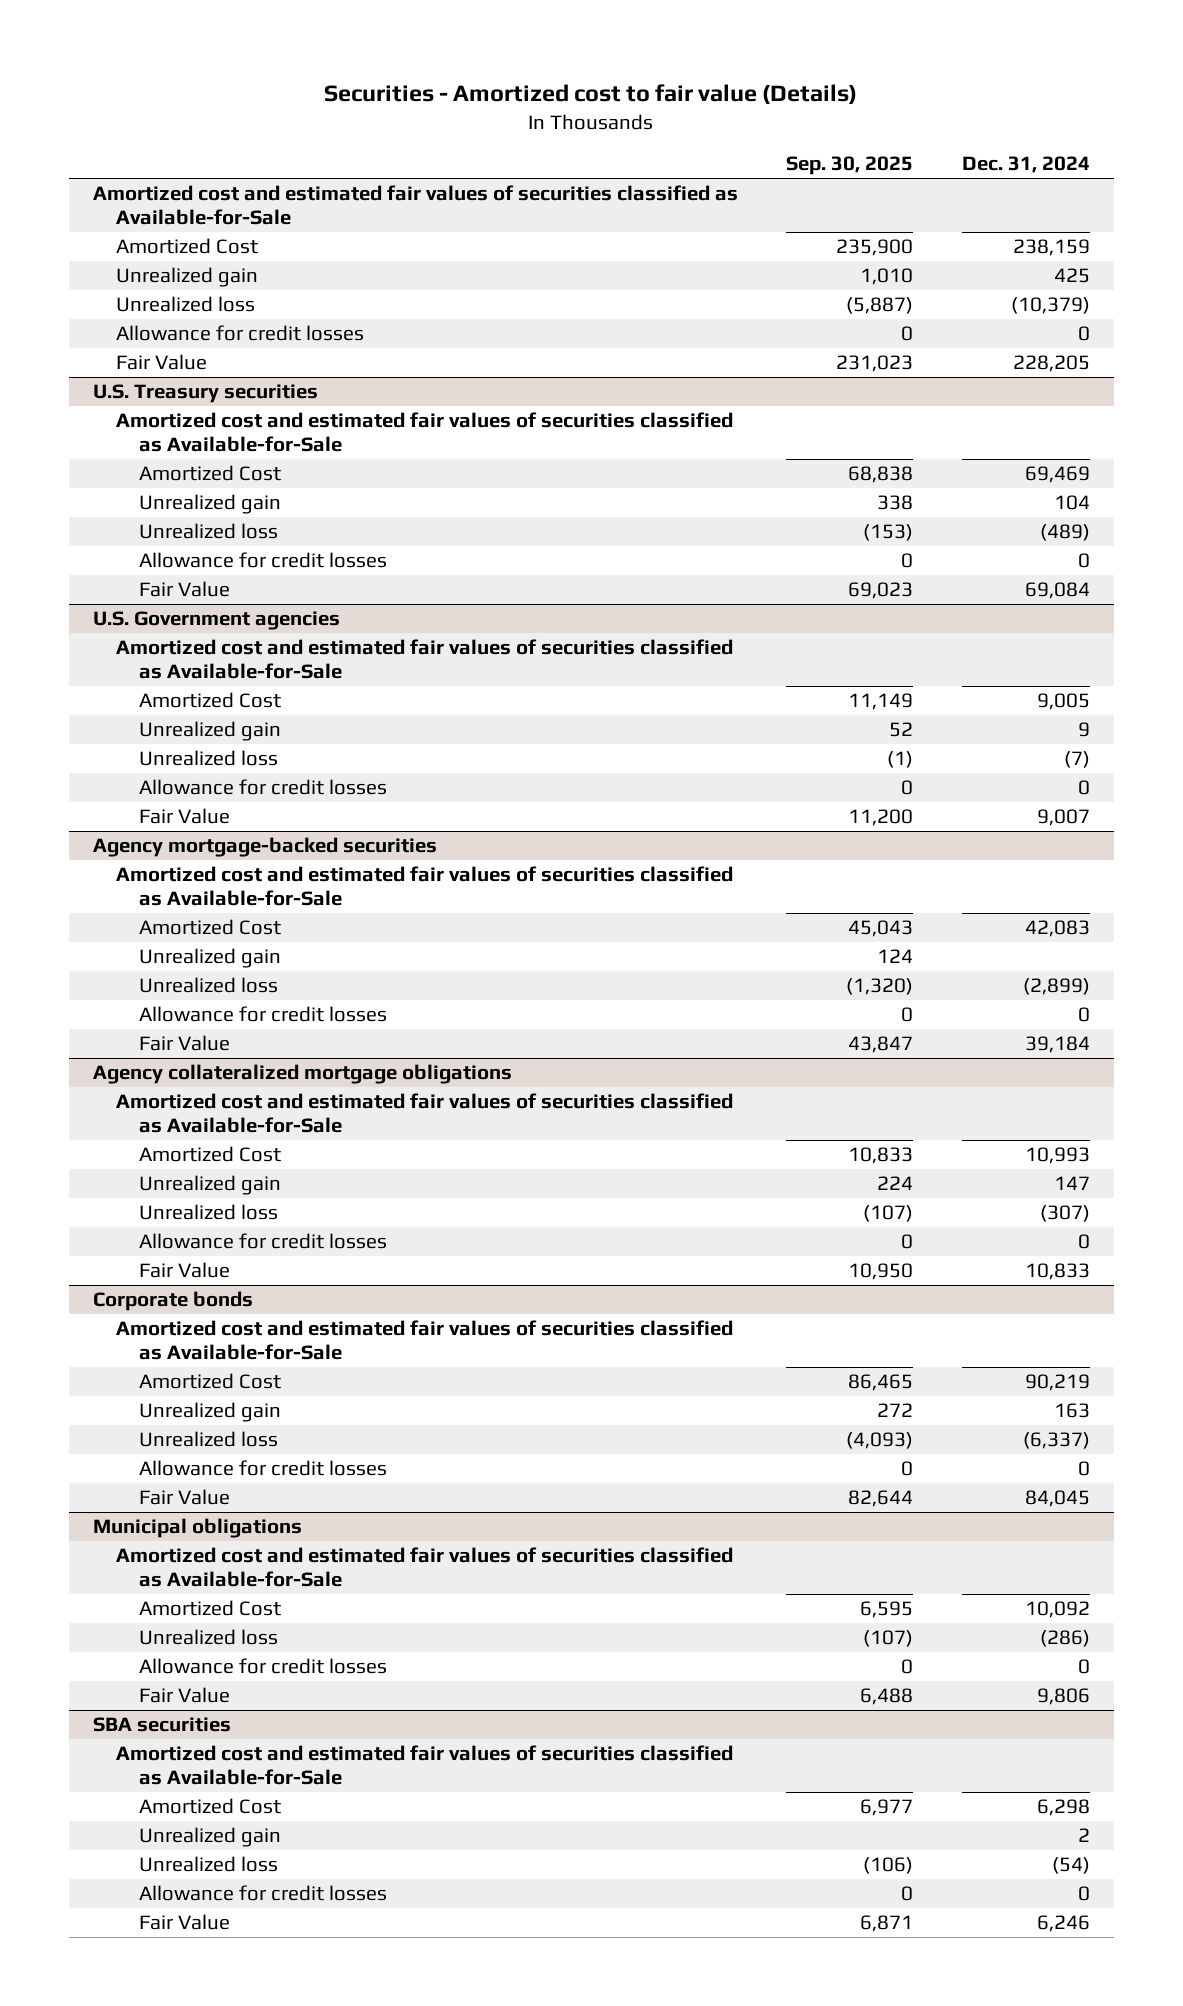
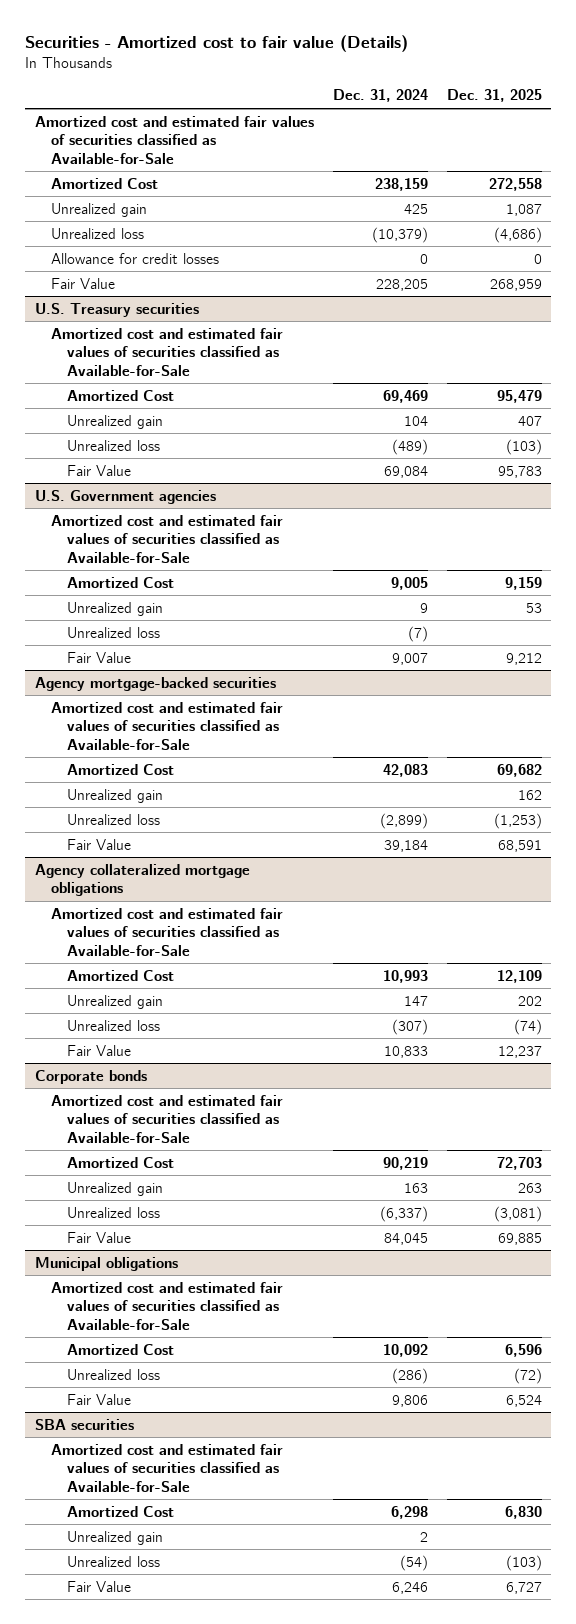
[786,156,914,176] Sep. 30, 2025 -> none
none -> [446,89,542,103] Dec. 31, 2025
[138,552,387,569] Allowance for credit losses -> none
[138,779,387,796] Allowance for credit losses -> none
[138,1006,387,1023] Allowance for credit losses -> none
[138,1233,387,1250] Allowance for credit losses -> none
[138,1460,387,1477] Allowance for credit losses -> none
[138,1658,387,1675] Allowance for credit losses -> none
[138,1885,387,1902] Allowance for credit losses -> none

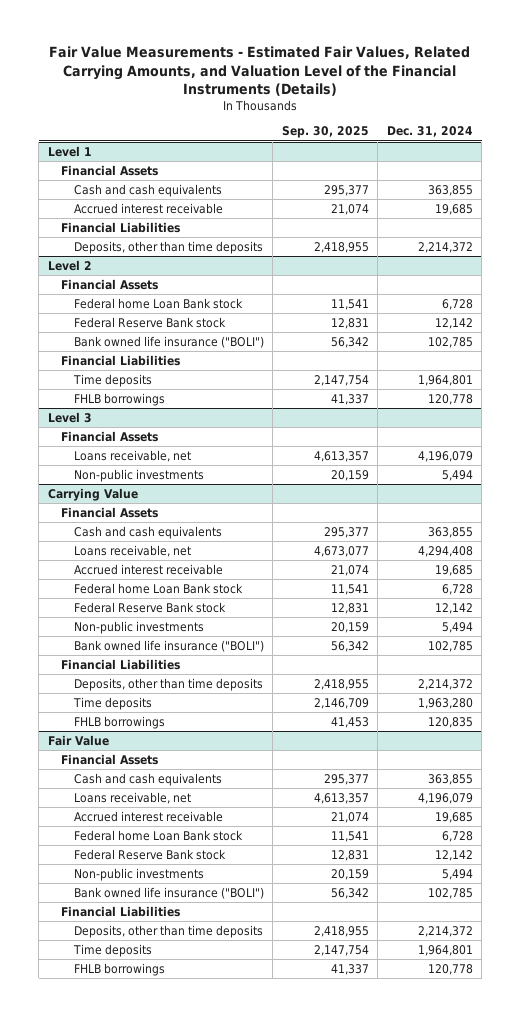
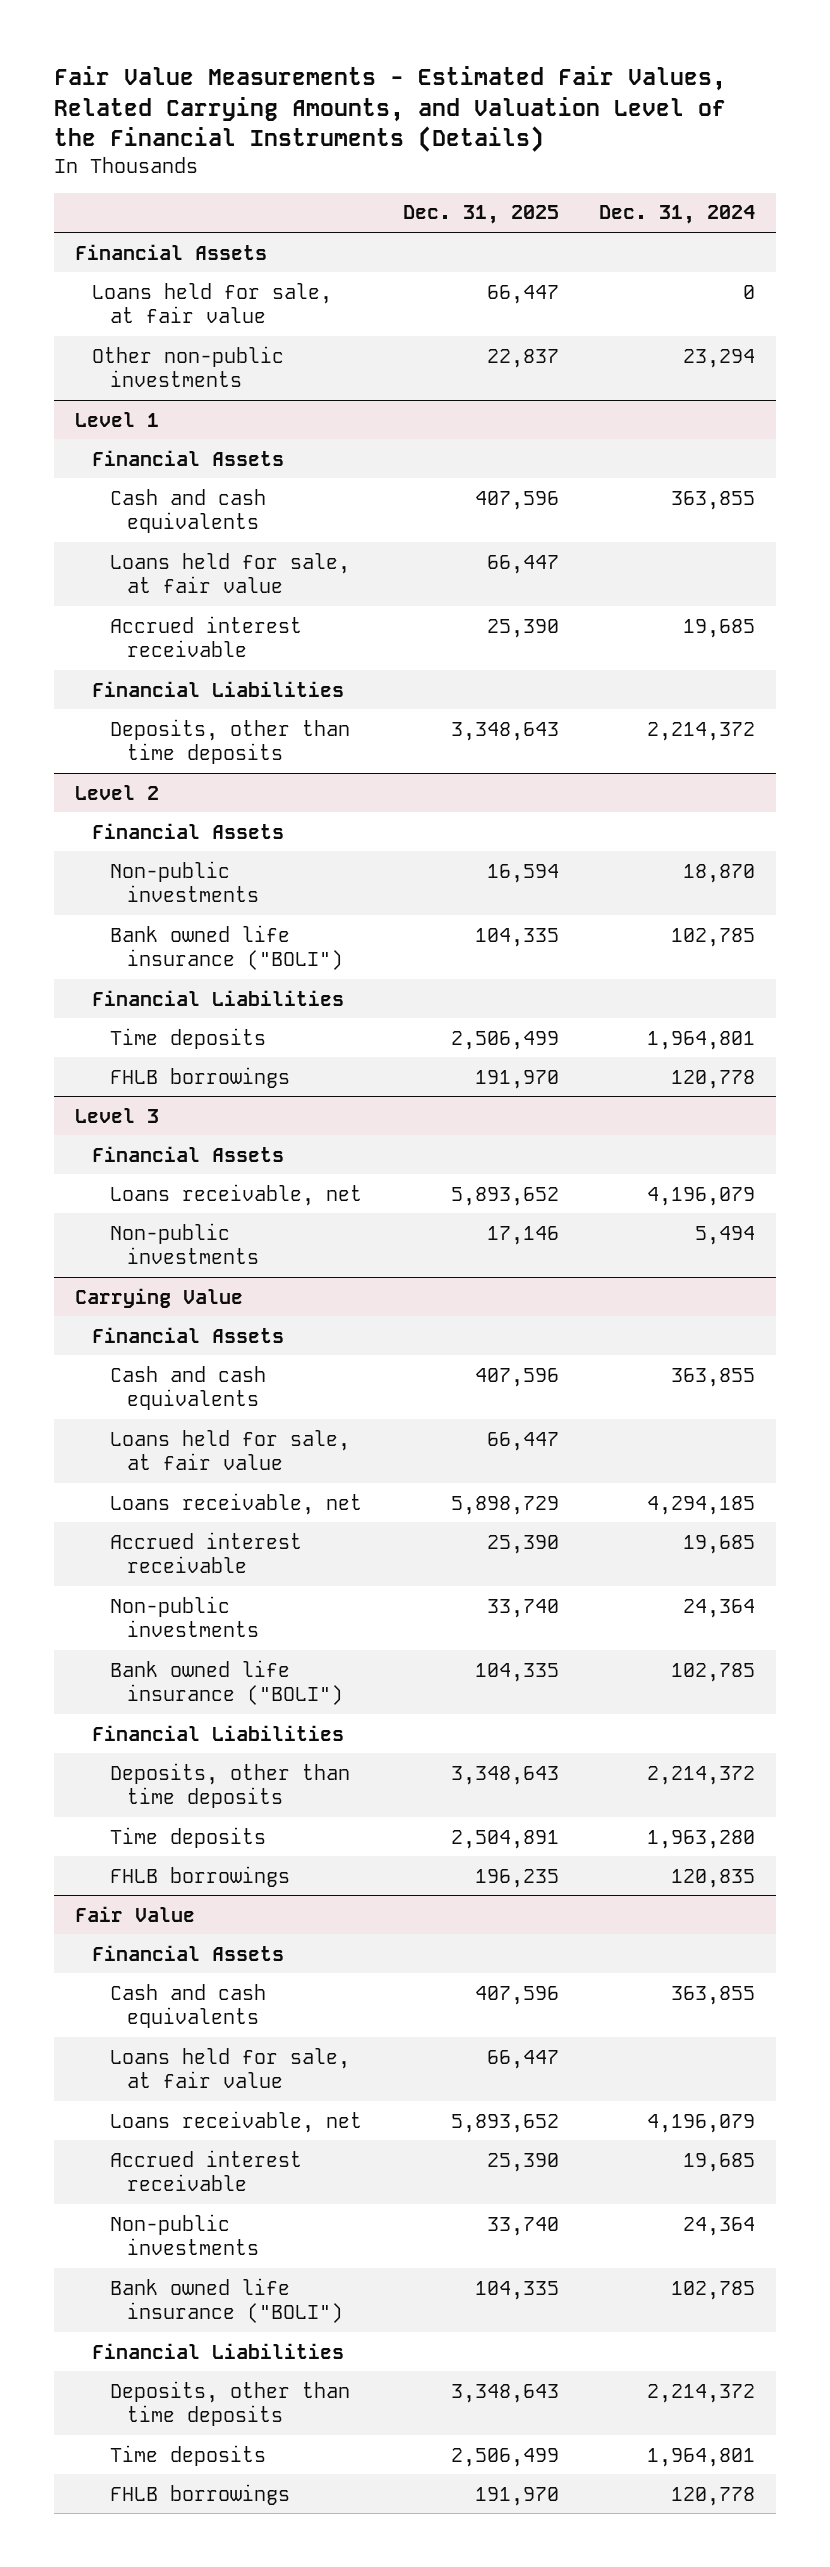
[281,126,369,139] Sep. 30, 2025 -> none
none -> [402,205,559,225] Dec. 31, 2025
none -> [74,243,267,260] Financial Assets
none -> [92,282,333,323] Loans held for sale, at fair value
none -> [92,345,285,387] Other non-public investments
none -> [109,552,350,593] Loans held for sale, at fair value
[74,297,244,309] Federal home Loan Bank stock -> none
[74,316,227,328] Federal Reserve Bank stock -> none
none -> [109,860,260,902] Non-public investments
none -> [109,1429,350,1470] Loans held for sale, at fair value
[417,545,473,557] 4,294,408 -> [647,1495,756,1515] 4,294,185
[74,582,244,594] Federal home Loan Bank stock -> none
[74,601,227,613] Federal Reserve Bank stock -> none
[441,621,473,633] 5,494 -> [683,1598,756,1618] 24,364
none -> [109,2047,350,2088] Loans held for sale, at fair value
[74,829,244,841] Federal home Loan Bank stock -> none
[74,848,227,860] Federal Reserve Bank stock -> none
[441,868,473,880] 5,494 -> [683,2216,756,2236] 24,364

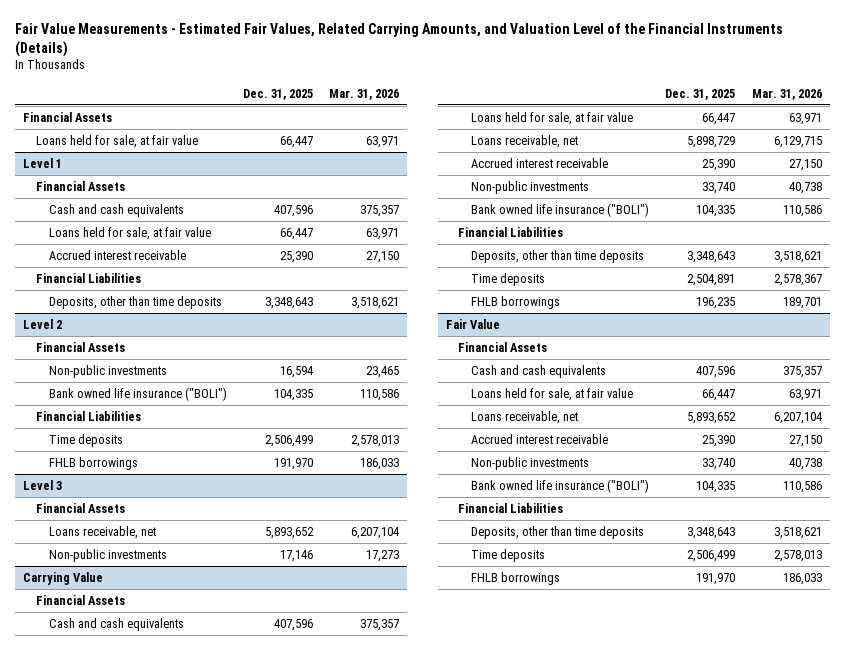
[599,205,756,225] Dec. 31, 2024 -> none
none -> [328,88,399,100] Mar. 31, 2026
[92,345,285,387] Other non-public investments -> none

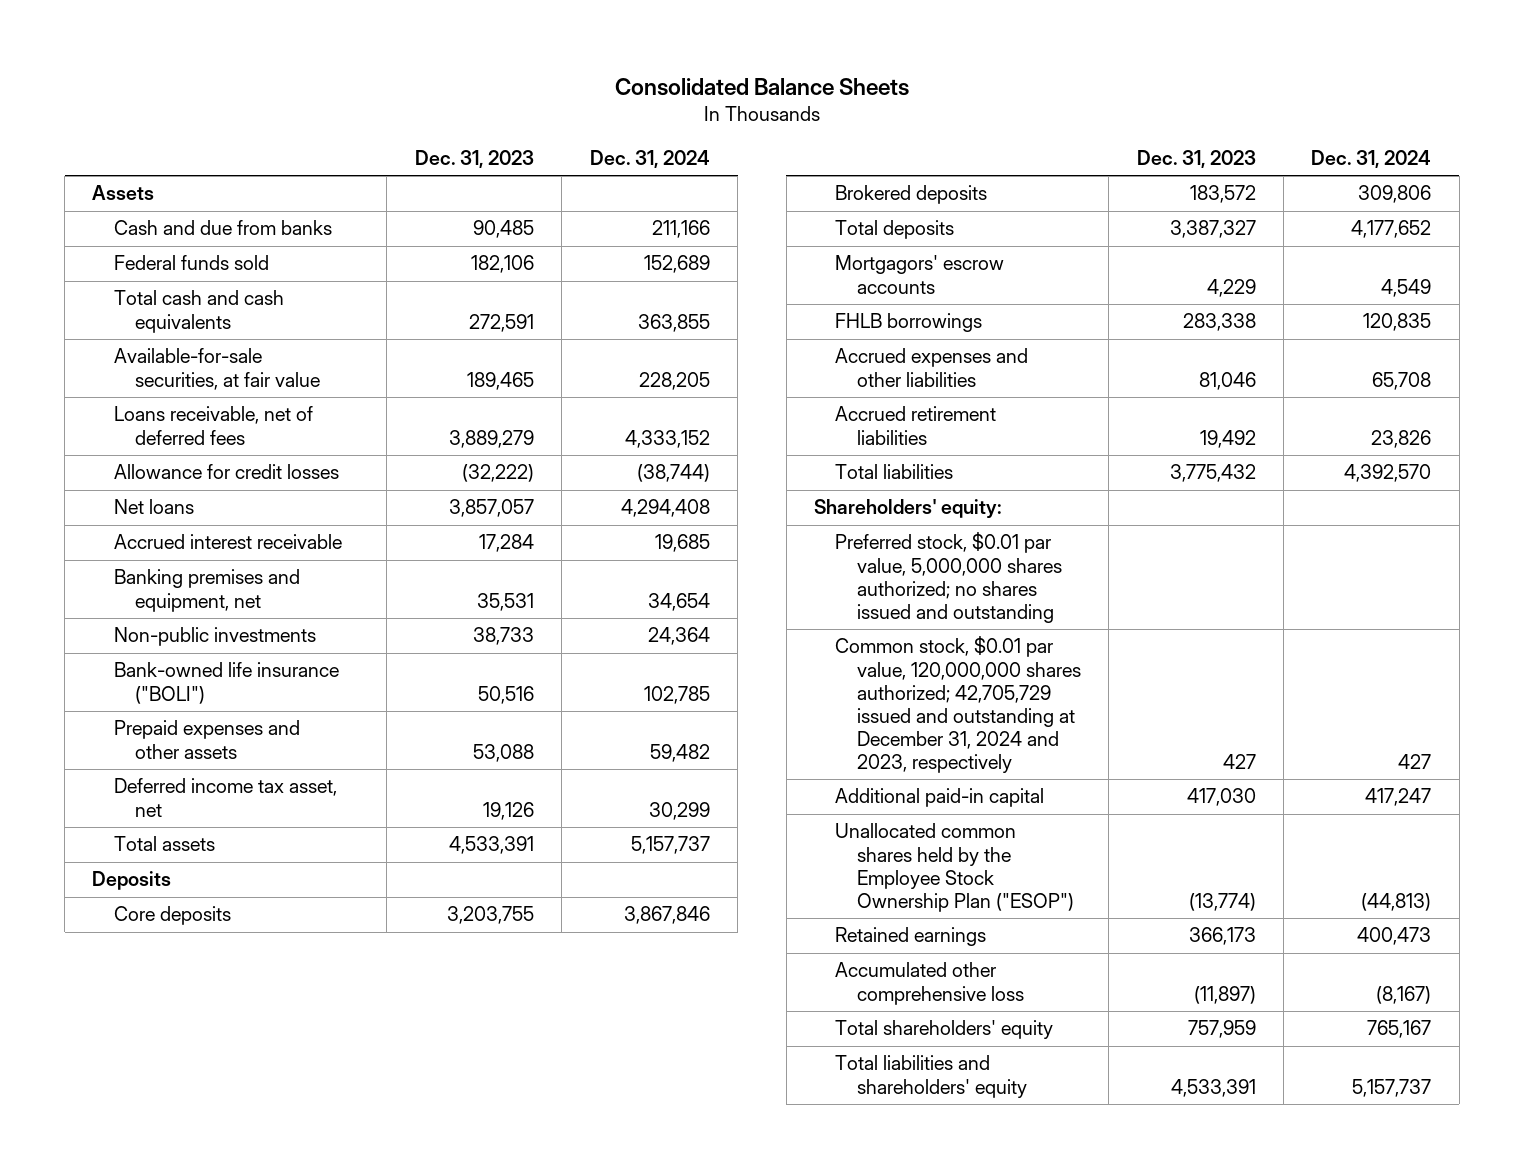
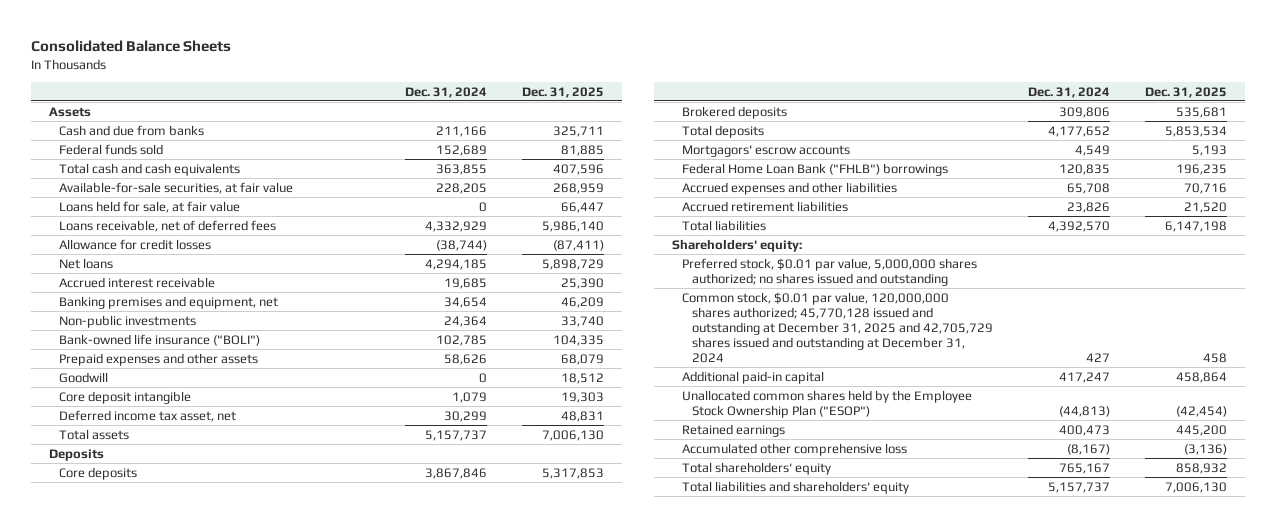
[414,149,534,168] Dec. 31, 2023 -> none
none -> [522,86,605,98] Dec. 31, 2025
none -> [58,200,240,213] Loans held for sale, at fair value
[624,429,710,448] 4,333,152 -> [424,220,487,232] 4,332,929
[620,499,710,518] 4,294,408 -> [424,258,487,270] 4,294,185
[649,743,710,762] 59,482 -> [443,353,487,365] 58,626
none -> [58,371,108,383] Goodwill
none -> [58,390,191,404] Core deposit intangible
[835,313,983,333] FHLB borrowings -> [681,162,948,176] Federal Home Loan Bank ("FHLB") borrowings
[835,636,1081,774] Common stock, $0.01 par value, 120,000,000 shares authorized; 42,705,729 issued and outstanding at December 31, 2024 and 2023, respectively -> [681,291,994,364] Common stock, $0.01 par value, 120,000,000 shares authorized; 45,770,128 issued and outstanding at December 31, 2025 and 42,705,729 shares issued and outstanding at December 31, 2024

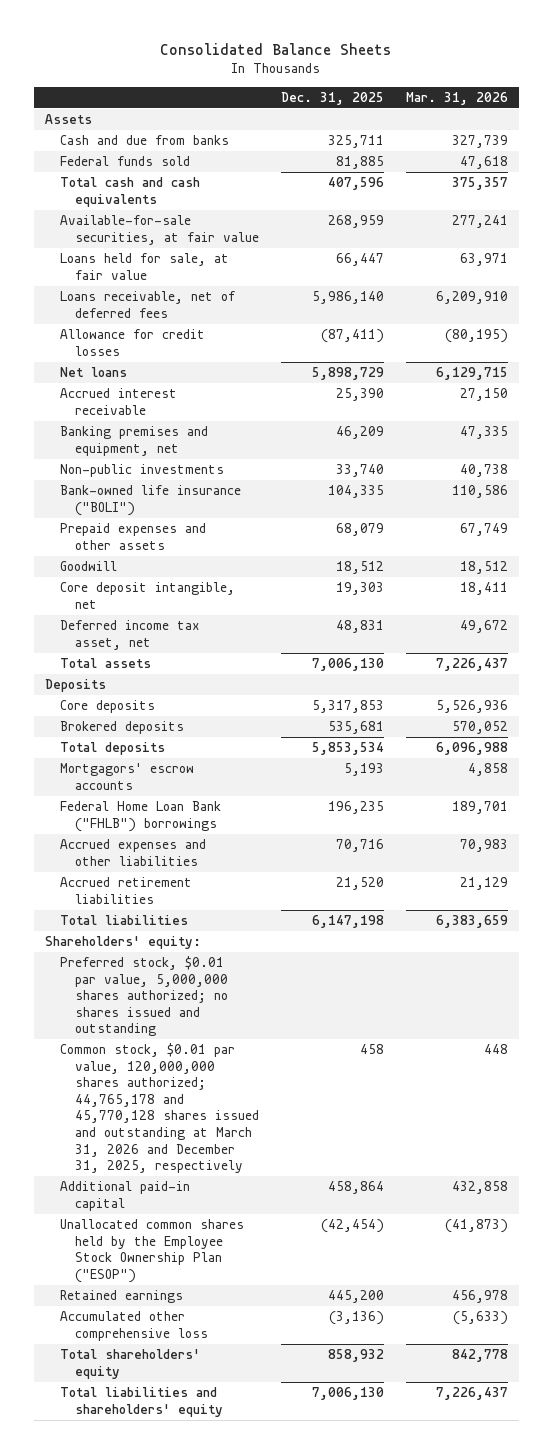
[404,86,487,98] Dec. 31, 2024 -> none
none -> [405,91,508,105] Mar. 31, 2026
[58,390,191,404] Core deposit intangible -> [59,582,235,609] Core deposit intangible, net
[681,291,994,364] Common stock, $0.01 par value, 120,000,000 shares authorized; 45,770,128 issued and outstanding at December 31, 2025 and 42,705,729 shares issued and outstanding at December 31, 2024 -> [59,1043,259,1174] Common stock, $0.01 par value, 120,000,000 shares authorized; 44,765,178 and 45,770,128 shares issued and outstanding at March 31, 2026 and December 31, 2025, respectively

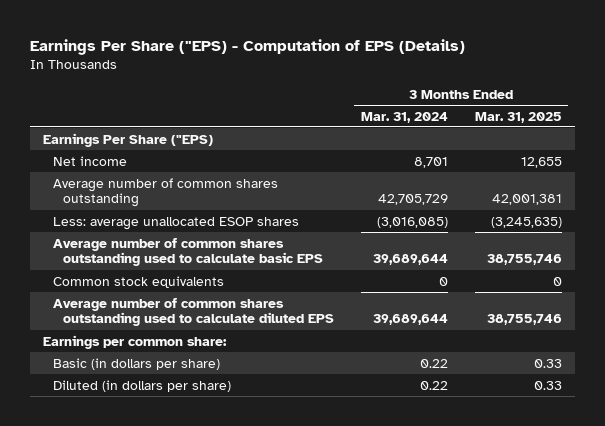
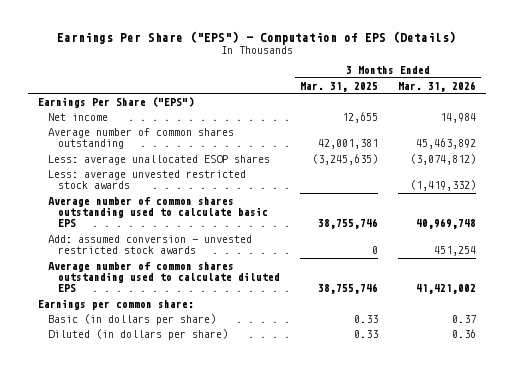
[29,38,465,55] Earnings Per Share ("EPS) - Computation of EPS (Details) -> [57,30,457,45] Earnings Per Share ("EPS") - Computation of EPS (Details)
[360,111,448,123] Mar. 31, 2024 -> none
none -> [398,80,477,92] Mar. 31, 2026
[43,132,214,147] Earnings Per Share ("EPS) -> [38,96,195,108] Earnings Per Share ("EPS")
none -> [47,169,246,189] Less: average unvested restricted stock awards
[53,275,225,288] Common stock equivalents -> [47,234,252,254] Add: assumed conversion - unvested restricted stock awards

